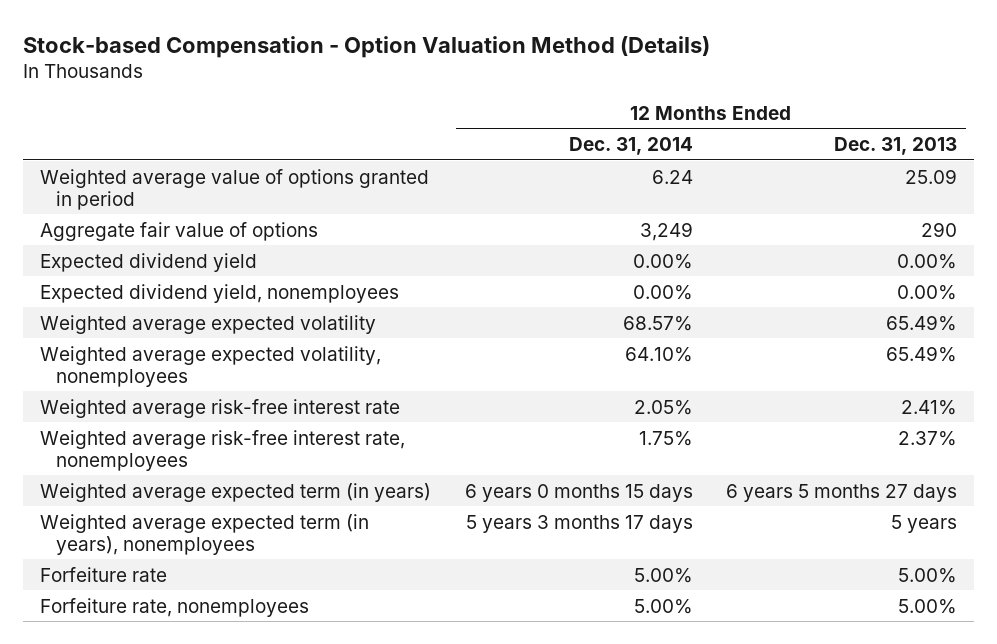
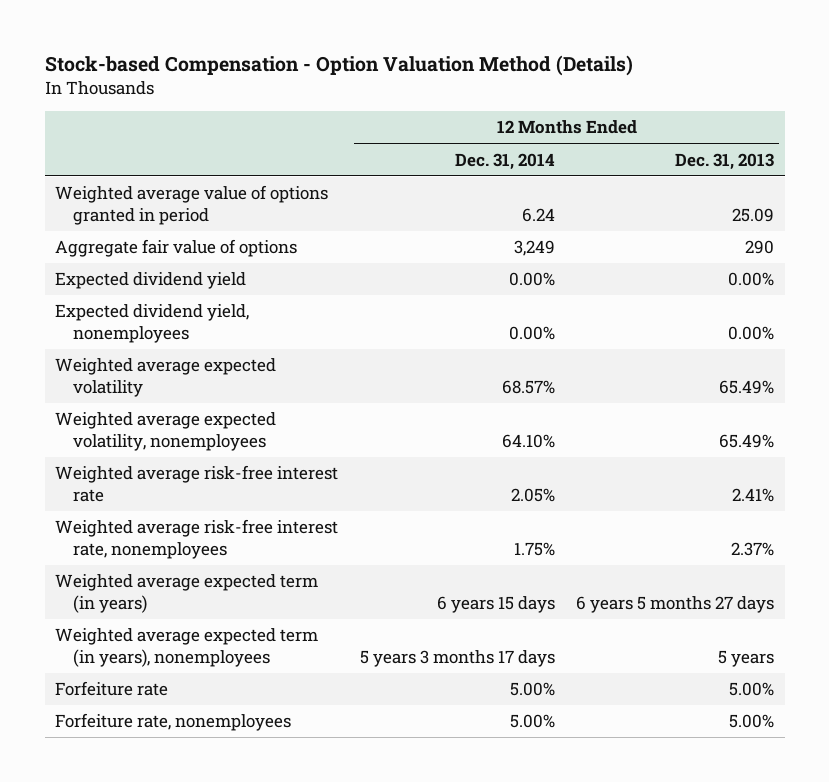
[464,483,693,502] 6 years 0 months 15 days -> [436,596,555,614] 6 years 15 days

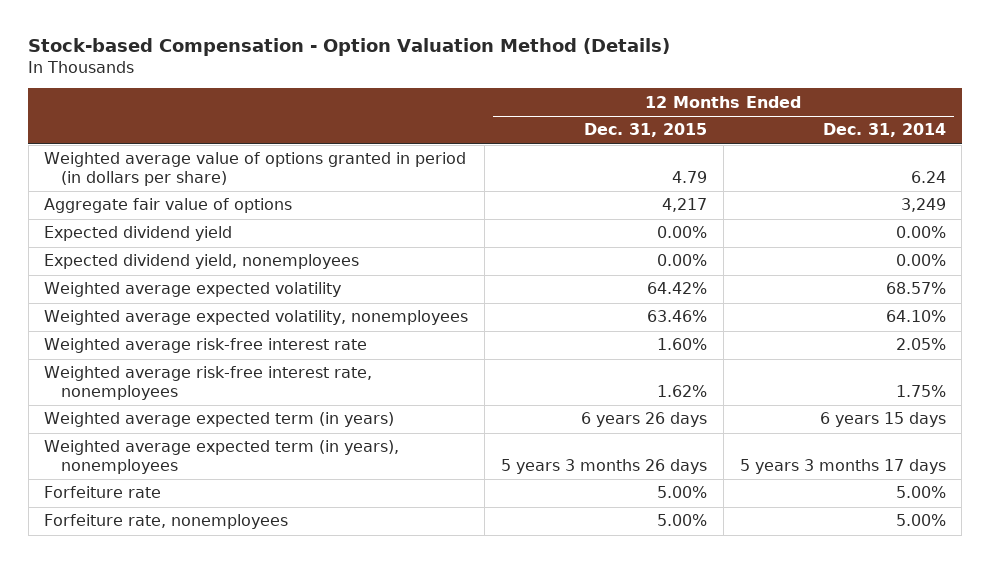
[675,152,775,170] Dec. 31, 2013 -> none
none -> [584,123,708,138] Dec. 31, 2015
[55,185,329,226] Weighted average value of options granted in period -> [44,152,467,186] Weighted average value of options granted in period (in dollars per share)

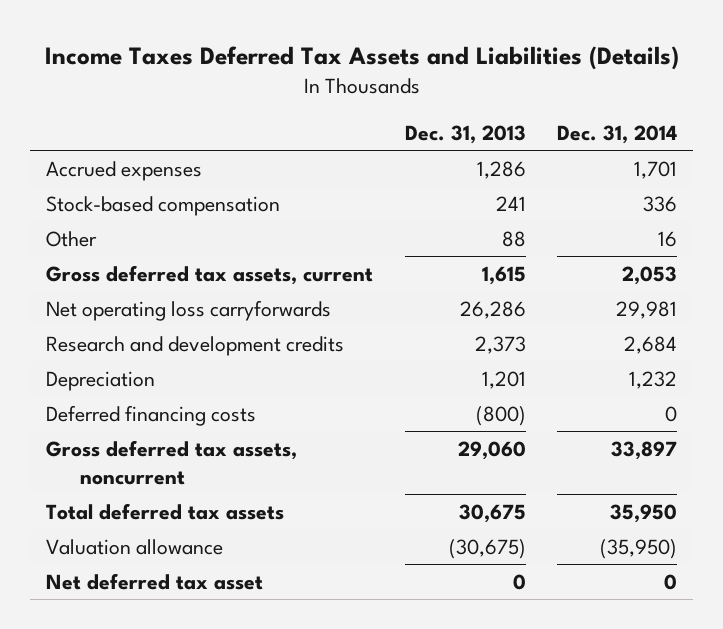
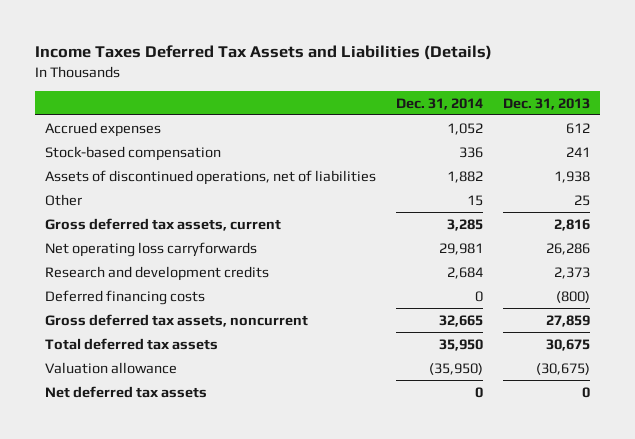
[476,160,526,179] 1,286 -> [565,122,590,134] 612
[634,160,678,179] 1,701 -> [447,122,484,135] 1,052
none -> [45,169,377,185] Assets of discontinued operations, net of liabilities
[501,230,526,247] 88 -> [573,194,590,206] 25
[658,230,678,247] 16 -> [467,194,484,206] 15
[481,265,526,285] 1,615 -> [553,218,590,231] 2,816
[622,265,678,285] 2,053 -> [447,218,484,231] 3,285
[46,370,156,391] Depreciation -> none
[457,440,526,460] 29,060 -> [545,314,590,327] 27,859
[611,440,678,460] 33,897 -> [439,314,484,327] 32,665
[46,572,264,590] Net deferred tax asset -> [45,385,208,398] Net deferred tax assets

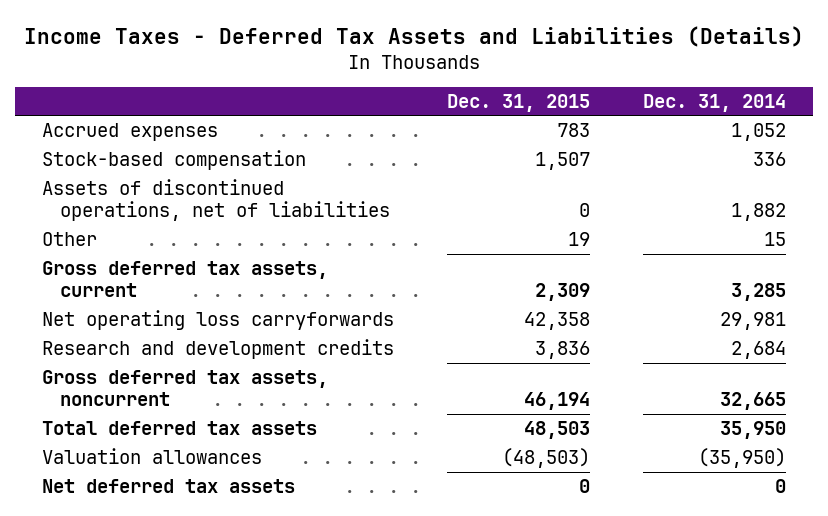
[35,45,493,61] Income Taxes Deferred Tax Assets and Liabilities (Details) -> [24,25,805,47] Income Taxes - Deferred Tax Assets and Liabilities (Details)
[502,97,590,110] Dec. 31, 2013 -> none
none -> [447,93,591,112] Dec. 31, 2015
[45,289,206,305] Deferred financing costs -> none
[45,361,178,374] Valuation allowance -> [41,447,262,464] Valuation allowances

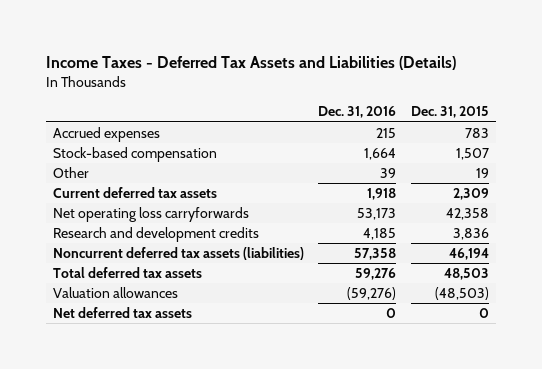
[643,93,787,112] Dec. 31, 2014 -> none
none -> [318,106,397,119] Dec. 31, 2016
[41,178,390,222] Assets of discontinued operations, net of liabilities -> none
[41,260,328,298] Gross deferred tax assets, current -> [53,187,218,199] Current deferred tax assets
[41,369,328,407] Gross deferred tax assets, noncurrent -> [53,247,305,261] Noncurrent deferred tax assets (liabilities)

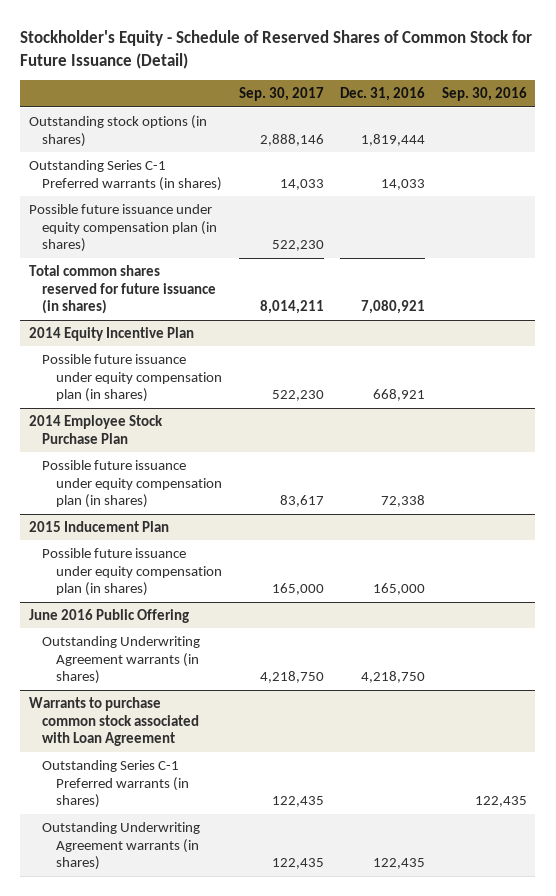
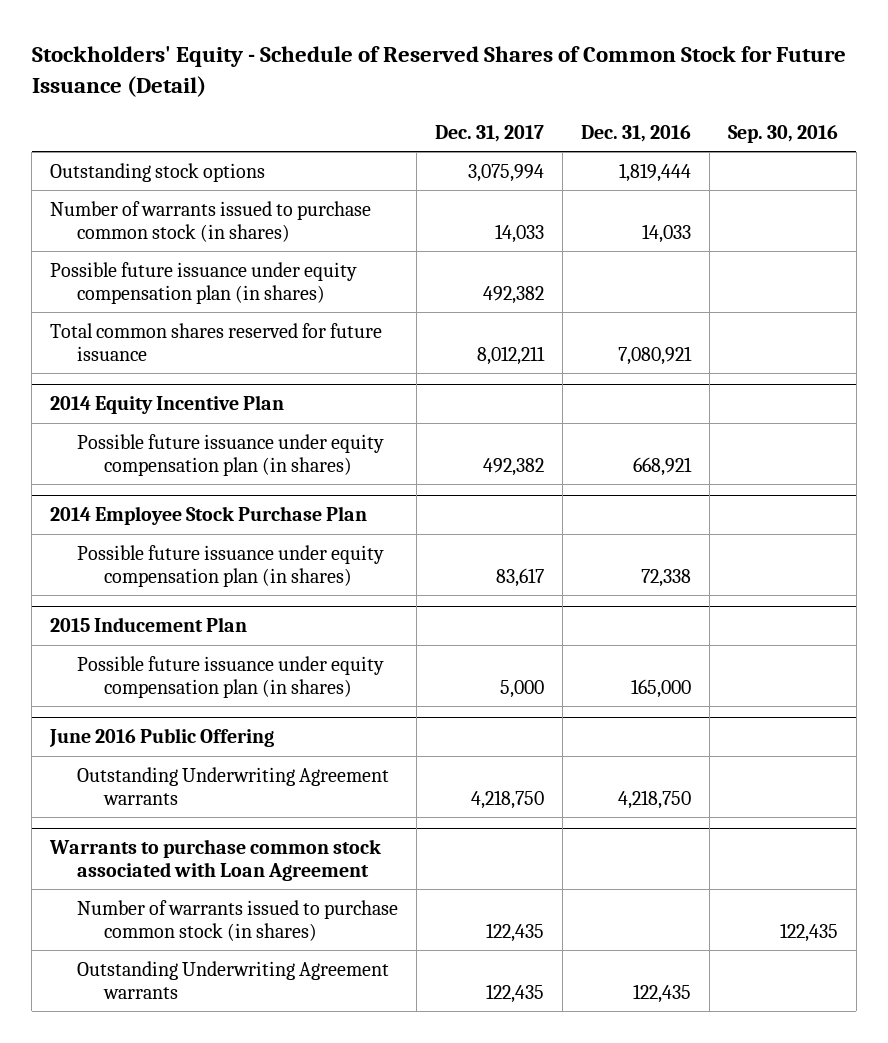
[20,30,533,69] Stockholder's Equity - Schedule of Reserved Shares of Common Stock for Future Issuance (Detail) -> [31,46,846,98] Stockholders' Equity - Schedule of Reserved Shares of Common Stock for Future Issuance (Detail)
[238,87,324,102] Sep. 30, 2017 -> none
none -> [434,125,544,143] Dec. 31, 2017
[28,114,207,147] Outstanding stock options (in shares) -> [50,162,266,182] Outstanding stock options
[28,159,223,191] Outstanding Series C-1 Preferred warrants (in shares) -> [50,200,372,242] Number of warrants issued to purchase common stock (in shares)
[28,264,217,315] Total common shares reserved for future issuance (in shares) -> [50,322,383,361] Total common shares reserved for future issuance
[42,635,201,685] Outstanding Underwriting Agreement warrants (in shares) -> [77,766,390,805] Outstanding Underwriting Agreement warrants
[42,759,189,809] Outstanding Series C-1 Preferred warrants (in shares) -> [77,899,399,941] Number of warrants issued to purchase common stock (in shares)
[42,821,201,871] Outstanding Underwriting Agreement warrants (in shares) -> [77,960,390,999] Outstanding Underwriting Agreement warrants

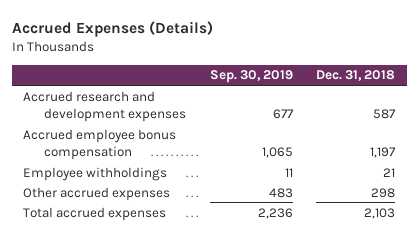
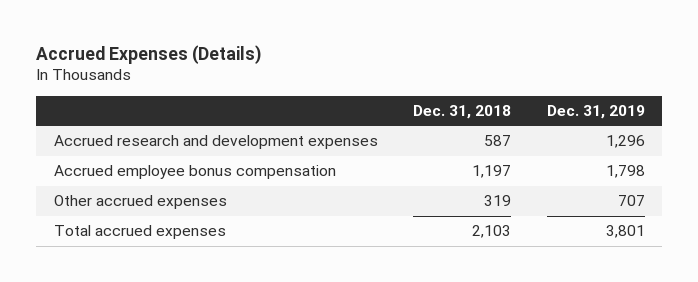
[209,70,293,84] Sep. 30, 2019 -> none
none -> [546,105,645,120] Dec. 31, 2019
[23,166,168,181] Employee withholdings -> none
[371,187,396,198] 298 -> [484,195,512,207] 319

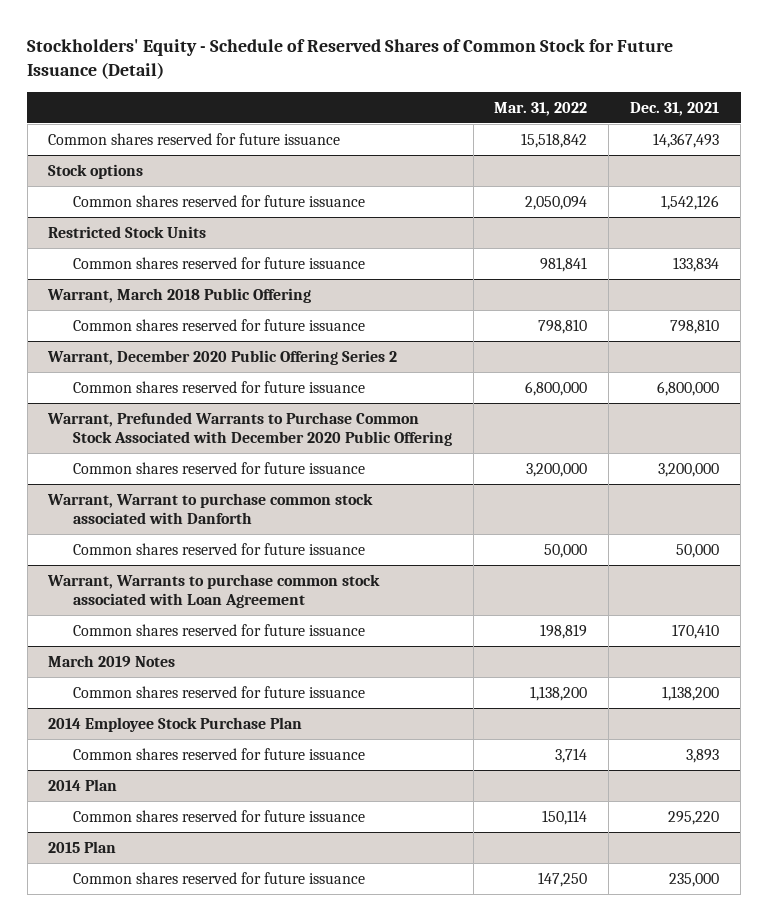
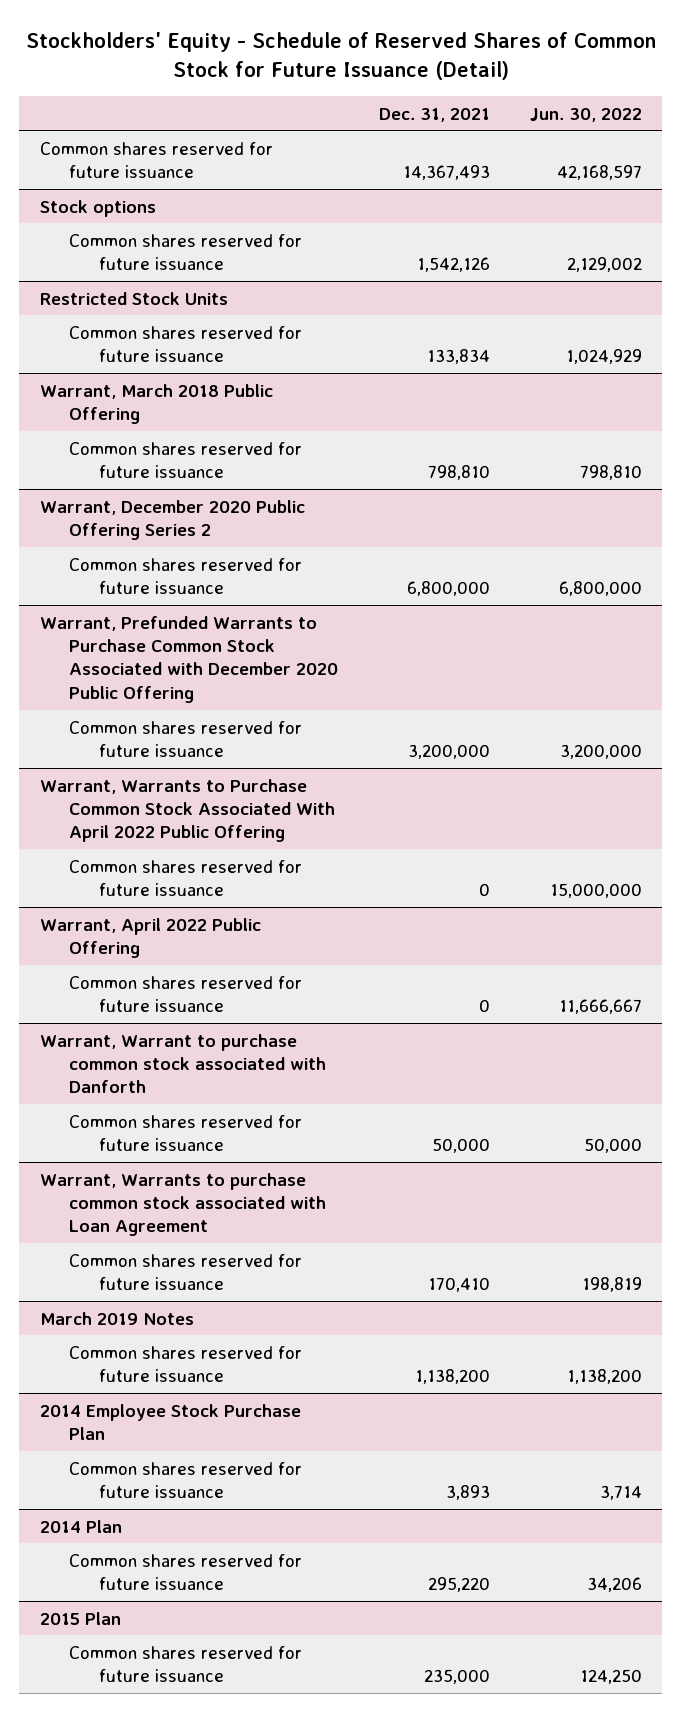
[494,101,588,116] Mar. 31, 2022 -> none
none -> [529,107,642,122] Jun. 30, 2022
none -> [39,778,336,843] Warrant, Warrants to Purchase Common Stock Associated With April 2022 Public Offering
none -> [69,859,303,896] Common shares reserved for future issuance
none -> [39,917,261,958] Warrant, April 2022 Public Offering
none -> [69,975,303,1012] Common shares reserved for future issuance

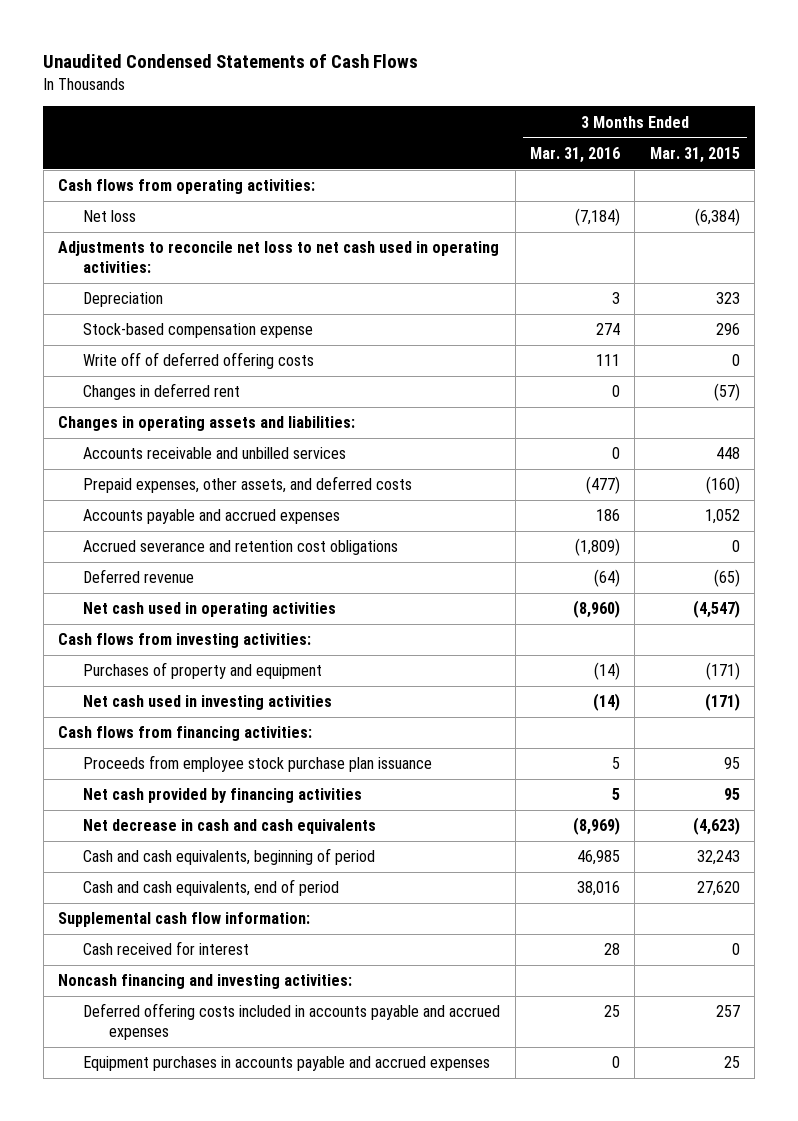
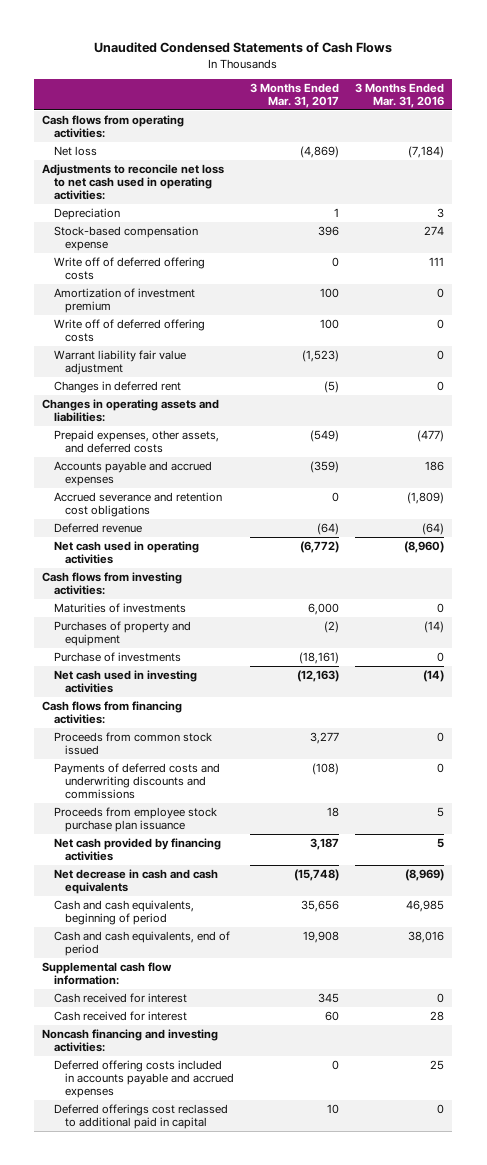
[649,146,740,163] Mar. 31, 2015 -> none
none -> [250,82,340,108] 3 Months Ended Mar. 31, 2017
none -> [53,287,195,314] Amortization of investment premium
none -> [53,318,205,343] Write off of deferred offering costs
none -> [53,349,186,376] Warrant liability fair value adjustment
[83,447,347,460] Accounts receivable and unbilled services -> none
none -> [53,602,186,613] Maturities of investments
none -> [53,651,181,662] Purchase of investments
none -> [53,731,212,756] Proceeds from common stock issued
none -> [53,762,220,800] Payments of deferred costs and underwriting discounts and commissions
none -> [53,992,187,1003] Cash received for interest
[83,1056,491,1072] Equipment purchases in accounts payable and accrued expenses -> none
none -> [53,1103,228,1130] Deferred offerings cost reclassed to additional paid in capital

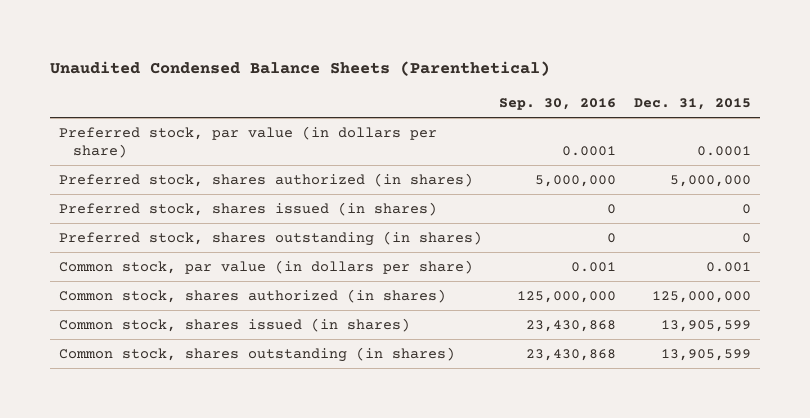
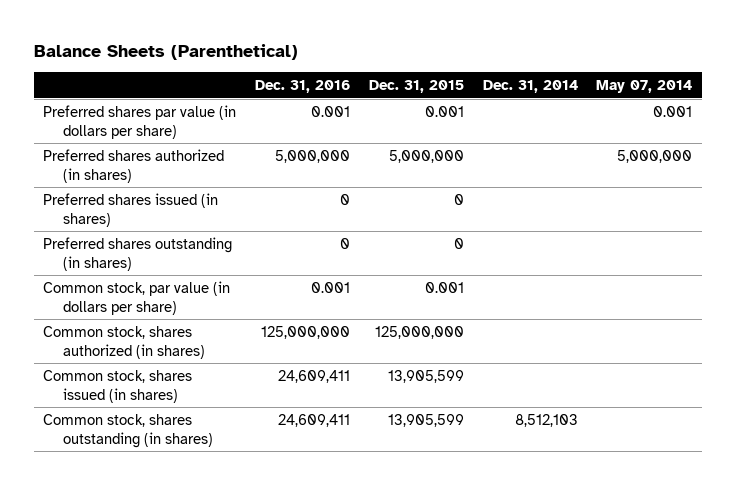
[50,61,551,77] Unaudited Condensed Balance Sheets (Parenthetical) -> [34,44,299,61] Balance Sheets (Parenthetical)
[499,97,617,110] Sep. 30, 2016 -> none
none -> [255,80,351,94] Dec. 31, 2016
none -> [482,80,578,94] Dec. 31, 2014
none -> [596,80,693,94] May 07, 2014
[58,125,437,159] Preferred stock, par value (in dollars per share) -> [43,104,237,139] Preferred shares par value (in dollars per share)
[696,146,751,157] 0.0001 -> [424,105,464,117] 0.001
[58,172,473,187] Preferred stock, shares authorized (in shares) -> [43,148,225,183] Preferred shares authorized (in shares)
[58,201,437,216] Preferred stock, shares issued (in shares) -> [43,192,219,227] Preferred shares issued (in shares)
[58,230,482,246] Preferred stock, shares outstanding (in shares) -> [43,236,233,271] Preferred shares outstanding (in shares)

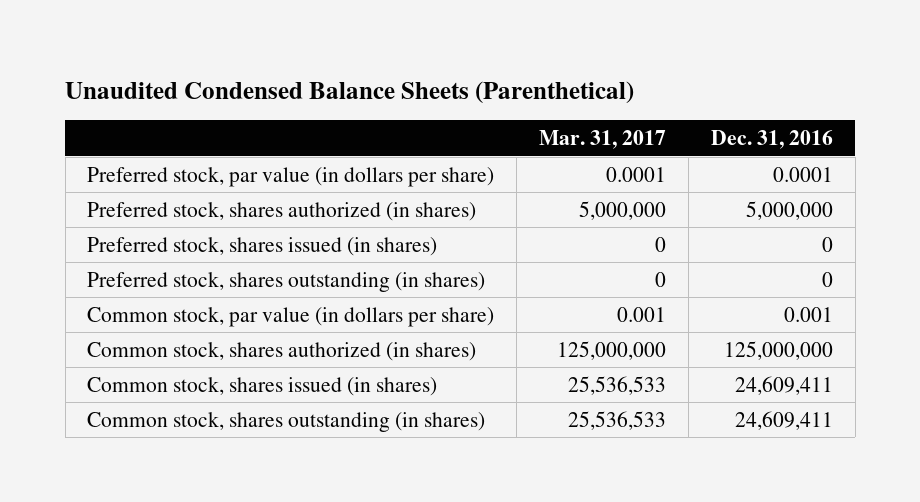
[34,44,299,61] Balance Sheets (Parenthetical) -> [65,80,635,104] Unaudited Condensed Balance Sheets (Parenthetical)
[368,80,464,94] Dec. 31, 2015 -> none
[482,80,578,94] Dec. 31, 2014 -> none
[596,80,693,94] May 07, 2014 -> none
none -> [539,130,667,150] Mar. 31, 2017
[43,104,237,139] Preferred shares par value (in dollars per share) -> [87,166,495,187] Preferred stock, par value (in dollars per share)
[311,105,351,117] 0.001 -> [772,166,833,182] 0.0001
[43,148,225,183] Preferred shares authorized (in shares) -> [87,201,477,221] Preferred stock, shares authorized (in shares)
[43,192,219,227] Preferred shares issued (in shares) -> [87,236,438,256] Preferred stock, shares issued (in shares)
[43,236,233,271] Preferred shares outstanding (in shares) -> [87,271,486,292] Preferred stock, shares outstanding (in shares)

